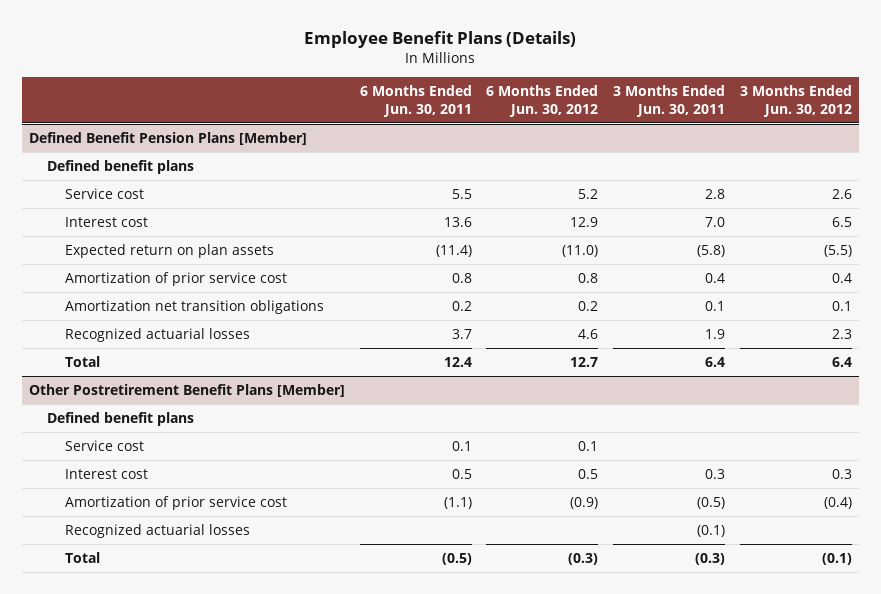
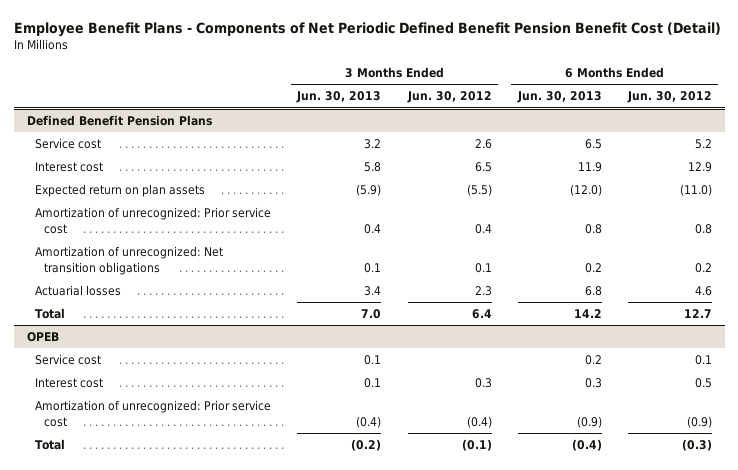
[304,30,577,48] Employee Benefit Plans (Details) -> [13,21,721,37] Employee Benefit Plans - Components of Net Periodic Defined Benefit Pension Benefit Cost (Detail)
[359,85,472,118] 6 Months Ended Jun. 30, 2011 -> none
[613,85,726,118] 3 Months Ended Jun. 30, 2011 -> none
none -> [296,91,382,104] Jun. 30, 2013
none -> [516,91,602,104] Jun. 30, 2013
[46,159,194,174] Defined benefit plans -> none
[28,131,307,145] Defined Benefit Pension Plans [Member] -> [26,115,212,127] Defined Benefit Pension Plans
[64,271,287,286] Amortization of prior service cost -> [35,207,272,234] Amortization of unrecognized: Prior service cost
[64,299,324,314] Amortization net transition obligations -> [35,246,224,275] Amortization of unrecognized: Net transition obligations
[64,327,250,342] Recognized actuarial losses -> [35,285,122,297] Actuarial losses
[28,383,345,397] Other Postretirement Benefit Plans [Member] -> none
[46,411,194,426] Defined benefit plans -> none
none -> [26,332,59,343] OPEB
[64,523,250,538] Recognized actuarial losses -> none
[64,495,287,510] Amortization of prior service cost -> [35,400,272,427] Amortization of unrecognized: Prior service cost

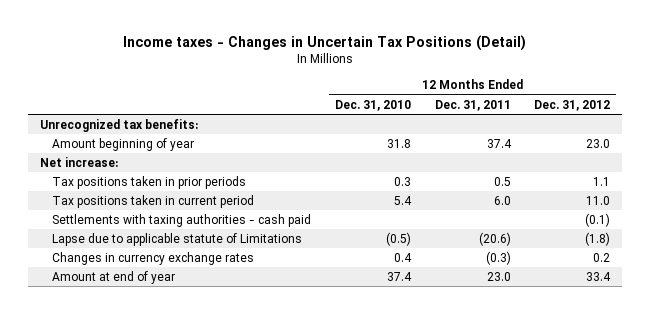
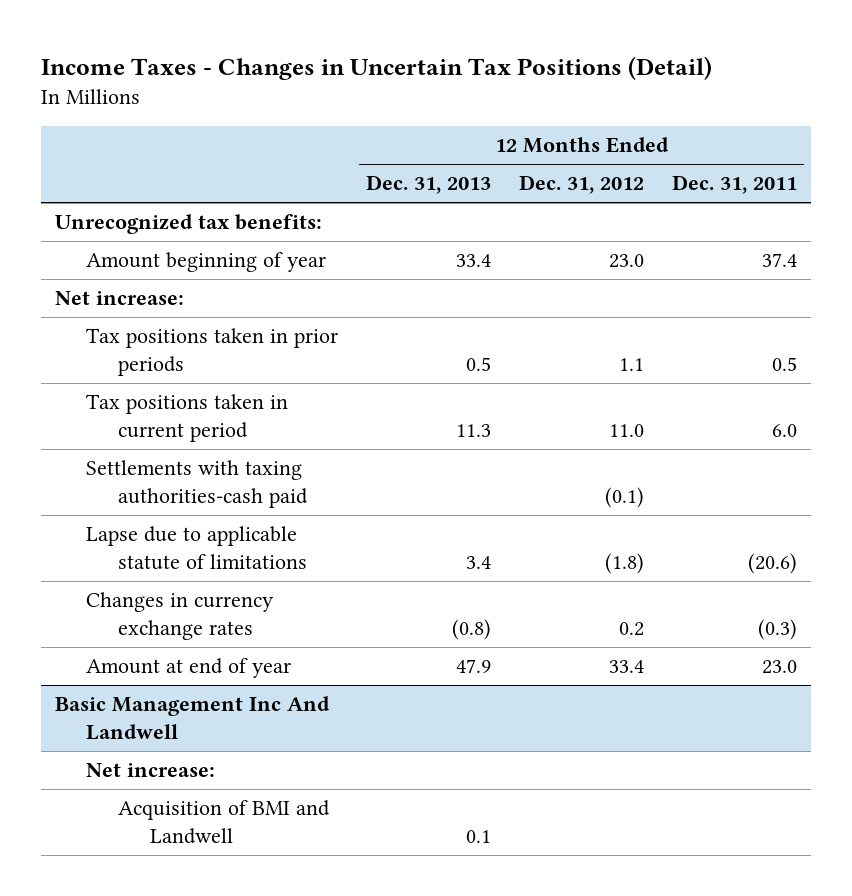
[123,34,527,51] Income taxes - Changes in Uncertain Tax Positions (Detail) -> [40,55,712,80] Income Taxes - Changes in Uncertain Tax Positions (Detail)
[334,99,411,111] Dec. 31, 2010 -> none
none -> [366,175,492,195] Dec. 31, 2013
[52,214,312,228] Settlements with taxing authorities - cash paid -> [86,460,309,509] Settlements with taxing authorities-cash paid
[52,233,303,247] Lapse due to applicable statute of Limitations -> [86,526,308,571] Lapse due to applicable statute of limitations
none -> [54,696,330,741] Basic Management Inc And Landwell
none -> [86,763,216,778] Net increase:
none -> [118,800,331,845] Acquisition of BMI and Landwell

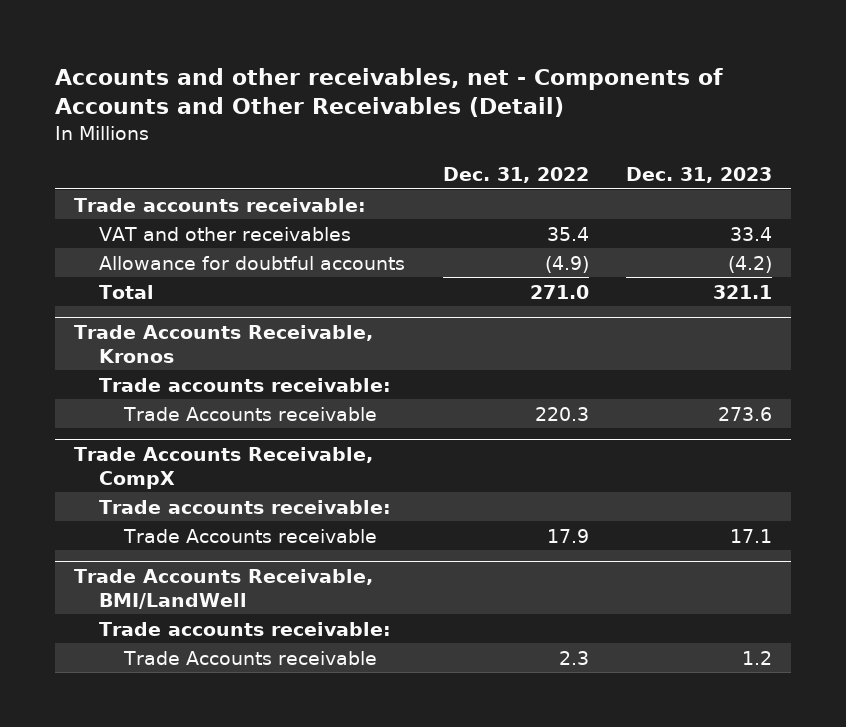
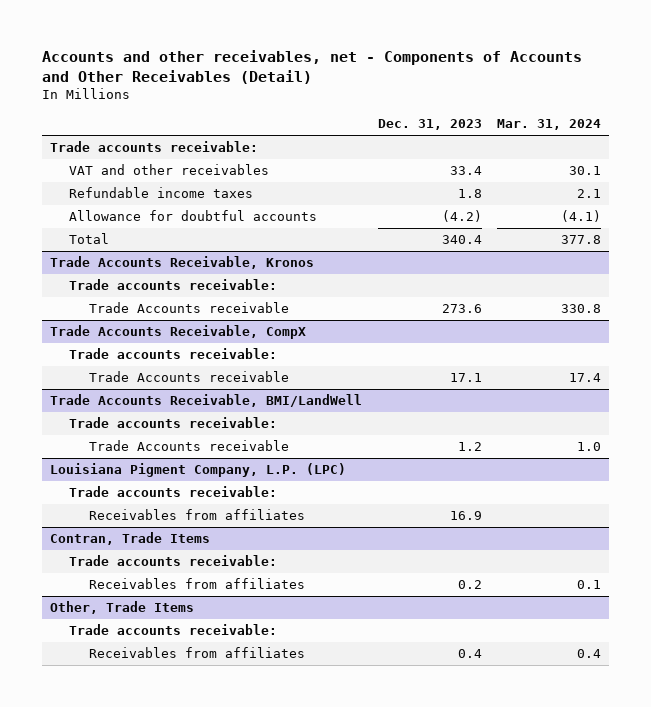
[442,166,589,183] Dec. 31, 2022 -> none
none -> [497,119,602,131] Mar. 31, 2024
none -> [69,187,254,199] Refundable income taxes
[713,284,773,299] 321.1 -> [441,235,482,245] 340.4
none -> [49,463,346,478] Louisiana Pigment Company, L.P. (LPC)
none -> [69,486,278,498] Trade accounts receivable:
none -> [88,509,305,521] Receivables from affiliates
none -> [49,532,210,546] Contran, Trade Items
none -> [69,555,278,567] Trade accounts receivable:
none -> [88,578,305,590] Receivables from affiliates
none -> [49,601,194,615] Other, Trade Items
none -> [69,624,278,636] Trade accounts receivable:
none -> [88,647,305,659] Receivables from affiliates

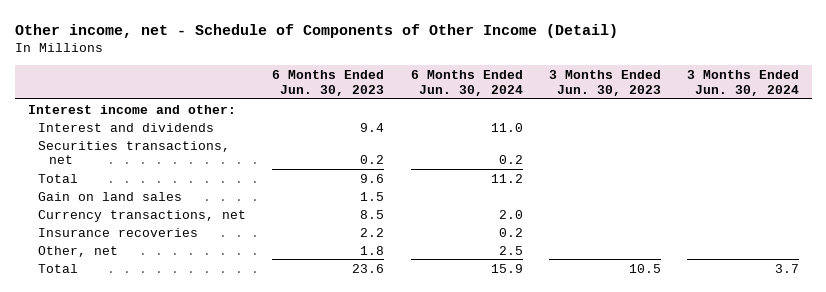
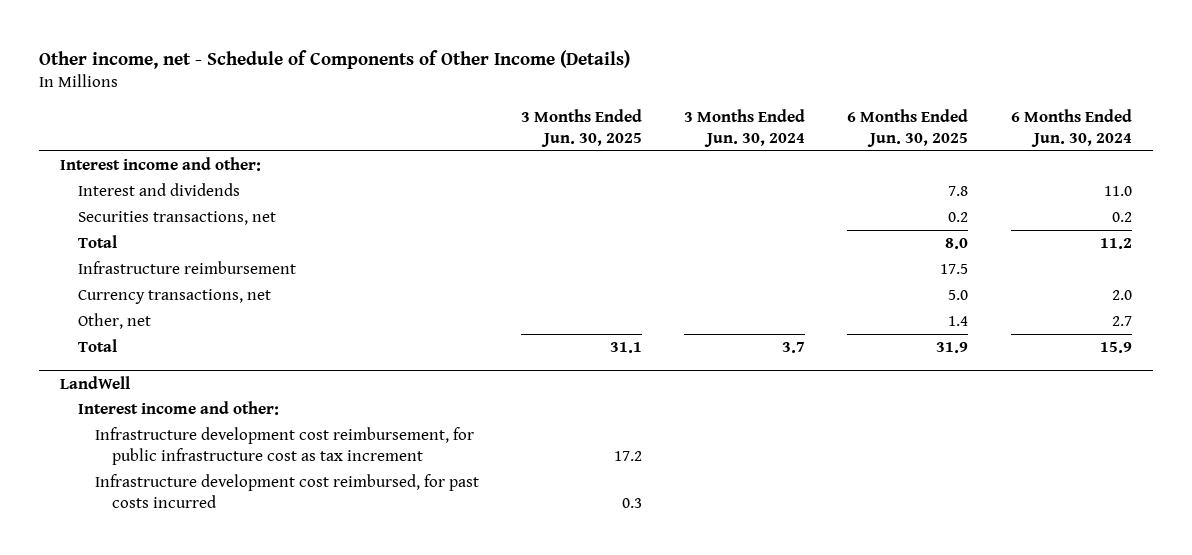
[14,23,618,38] Other income, net - Schedule of Components of Other Income (Detail) -> [39,49,631,69] Other income, net - Schedule of Components of Other Income (Details)
[272,69,385,96] 6 Months Ended Jun. 30, 2023 -> none
[548,69,661,96] 3 Months Ended Jun. 30, 2023 -> none
none -> [520,108,642,148] 3 Months Ended Jun. 30, 2025
none -> [847,108,969,148] 6 Months Ended Jun. 30, 2025
[38,191,183,201] Gain on land sales -> none
none -> [77,260,296,274] Infrastructure reimbursement
[38,227,199,237] Insurance recoveries -> none
[498,245,523,255] 2.5 -> [1111,315,1132,326] 2.7
none -> [60,375,131,389] LandWell
none -> [77,400,279,415] Interest income and other:
none -> [94,426,474,466] Infrastructure development cost reimbursement, for public infrastructure cost as tax increment
none -> [94,473,479,509] Infrastructure development cost reimbursed, for past costs incurred

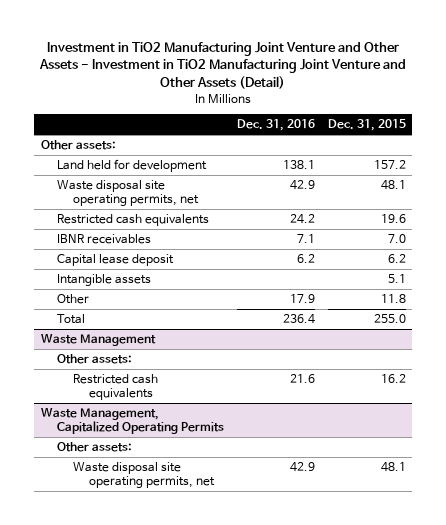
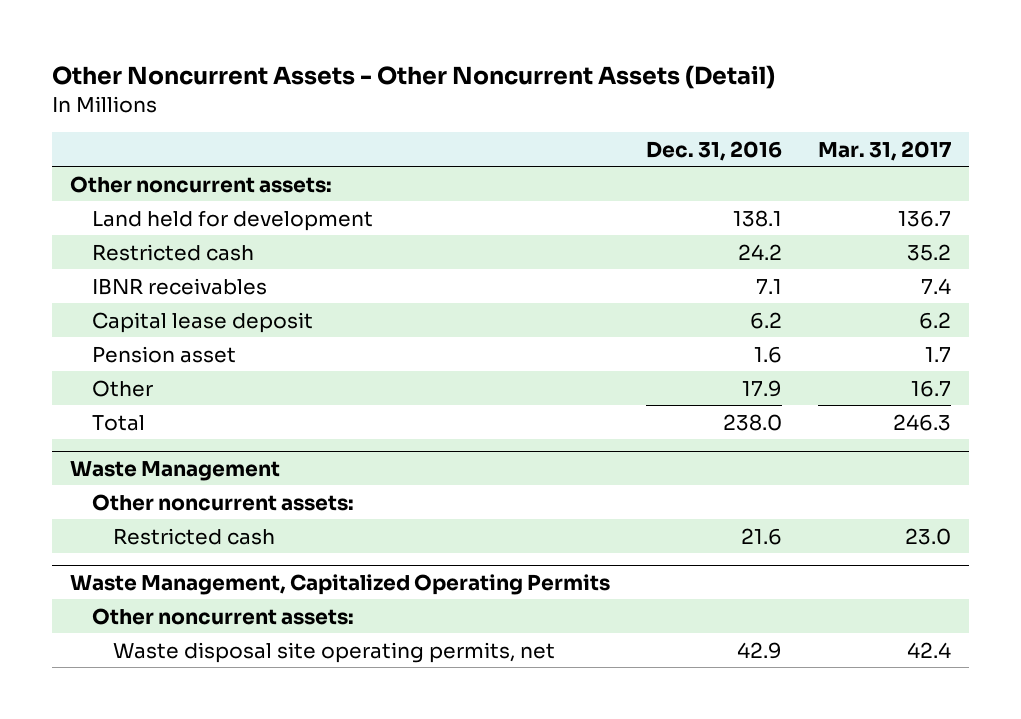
[39,41,407,90] Investment in TiO2 Manufacturing Joint Venture and Other Assets - Investment in TiO2 Manufacturing Joint Venture and Other Assets (Detail) -> [52,65,776,90] Other Noncurrent Assets - Other Noncurrent Assets (Detail)
[327,119,406,132] Dec. 31, 2015 -> none
none -> [817,140,951,161] Mar. 31, 2017
[40,140,116,151] Other assets: -> [70,175,333,193] Other noncurrent assets:
[56,180,199,206] Waste disposal site operating permits, net -> none
[56,214,209,227] Restricted cash equivalents -> [91,243,254,261] Restricted cash
[56,274,151,287] Intangible assets -> none
none -> [91,345,236,363] Pension asset
[282,314,315,325] 236.4 -> [723,413,783,431] 238.0
[56,354,132,365] Other assets: -> [91,493,354,511] Other noncurrent assets:
[72,374,158,400] Restricted cash equivalents -> [113,527,276,545] Restricted cash
[56,442,132,453] Other assets: -> [91,607,354,625] Other noncurrent assets:

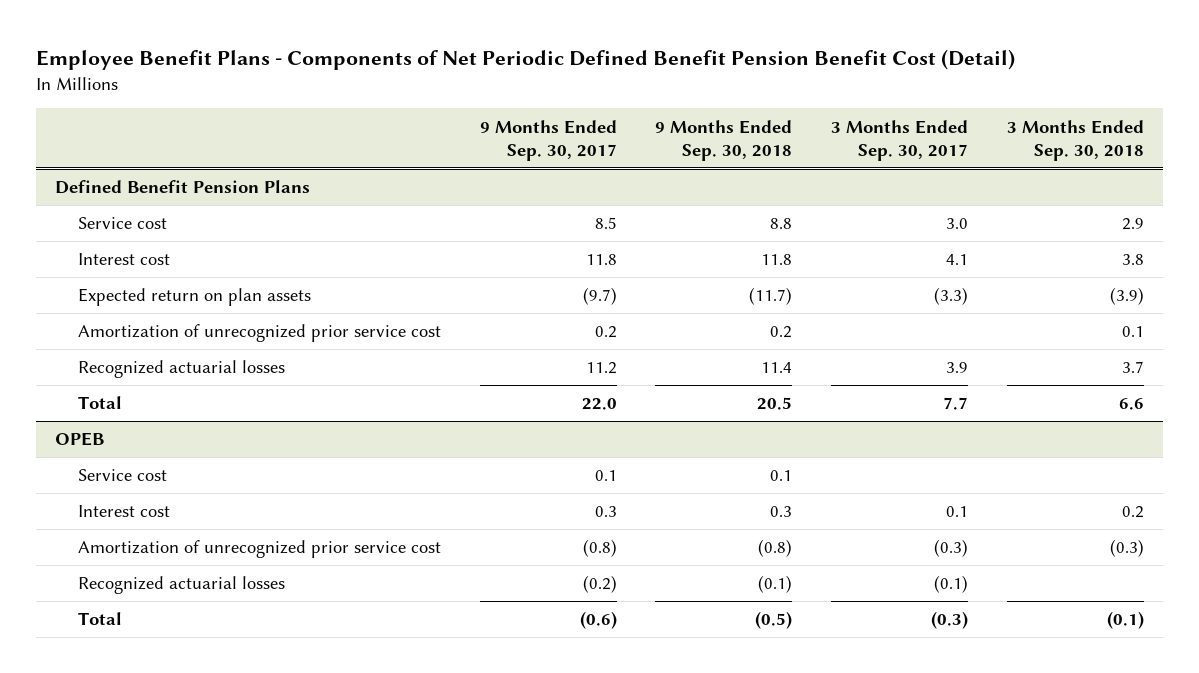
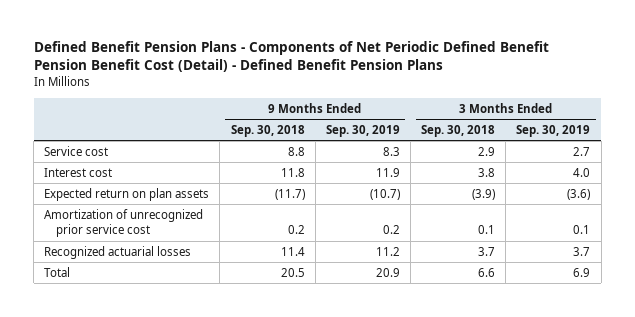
[35,48,1015,70] Employee Benefit Plans - Components of Net Periodic Defined Benefit Pension Benefit Cost (Detail) -> [33,40,549,73] Defined Benefit Pension Plans - Components of Net Periodic Defined Benefit Pension Benefit Cost (Detail) - Defined Benefit Pension Plans
[479,119,617,161] 9 Months Ended Sep. 30, 2017 -> none
[831,119,969,161] 3 Months Ended Sep. 30, 2017 -> none
none -> [325,125,400,138] Sep. 30, 2019
none -> [516,125,591,138] Sep. 30, 2019
[55,180,311,195] Defined Benefit Pension Plans -> none
[55,432,105,447] OPEB -> none
[77,469,167,482] Service cost -> none
[77,505,170,518] Interest cost -> none
[77,540,441,559] Amortization of unrecognized prior service cost -> none
[77,576,285,595] Recognized actuarial losses -> none
[77,612,122,626] Total -> none

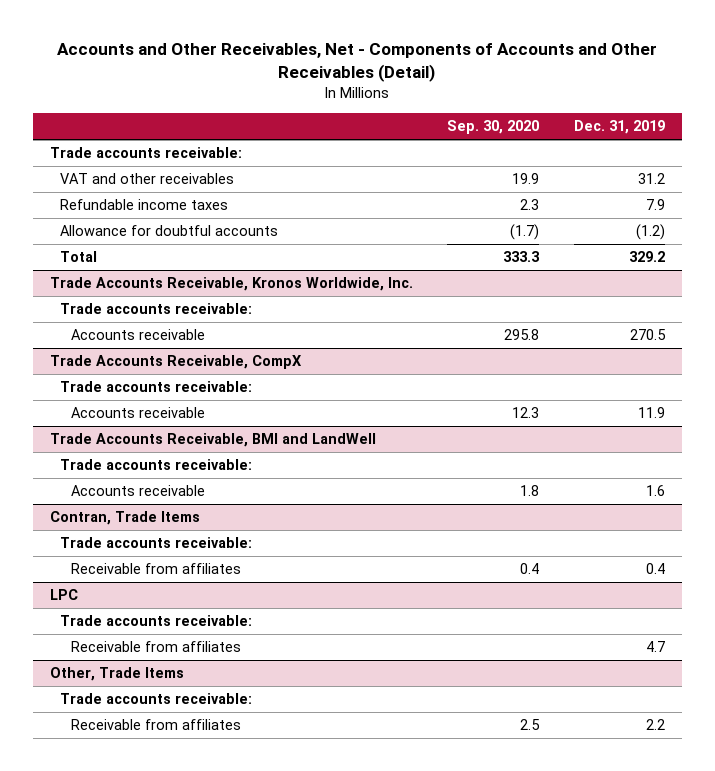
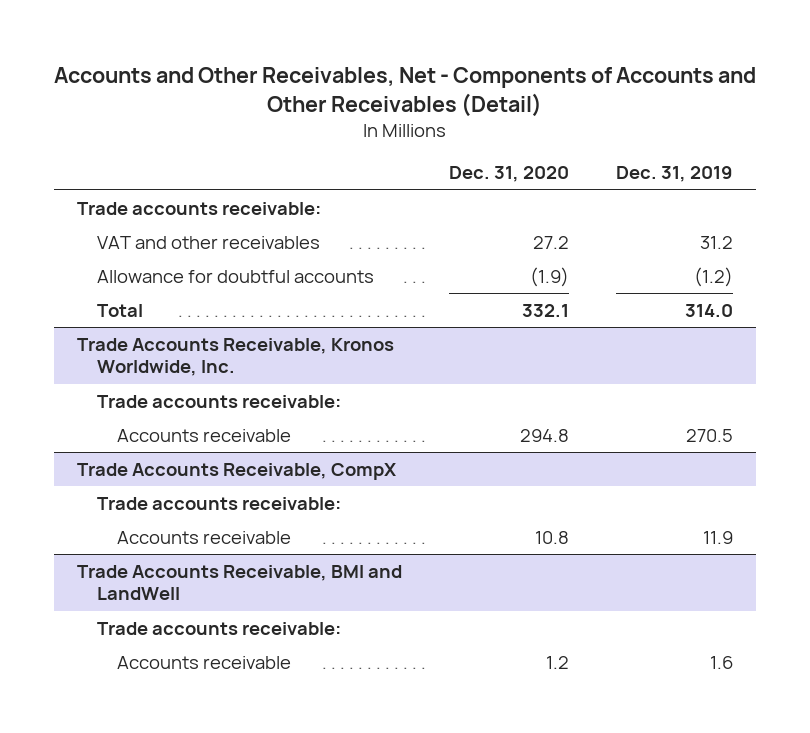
[447,120,540,135] Sep. 30, 2020 -> none
none -> [449,166,570,183] Dec. 31, 2020
[60,199,229,211] Refundable income taxes -> none
[628,251,665,263] 329.2 -> [684,303,733,317] 314.0
[49,511,200,526] Contran, Trade Items -> none
[60,537,253,549] Trade accounts receivable: -> none
[70,563,241,575] Receivable from affiliates -> none
[49,589,78,601] LPC -> none
[60,615,253,627] Trade accounts receivable: -> none
[70,641,241,653] Receivable from affiliates -> none
[49,667,184,682] Other, Trade Items -> none
[60,693,253,705] Trade accounts receivable: -> none
[70,719,241,731] Receivable from affiliates -> none

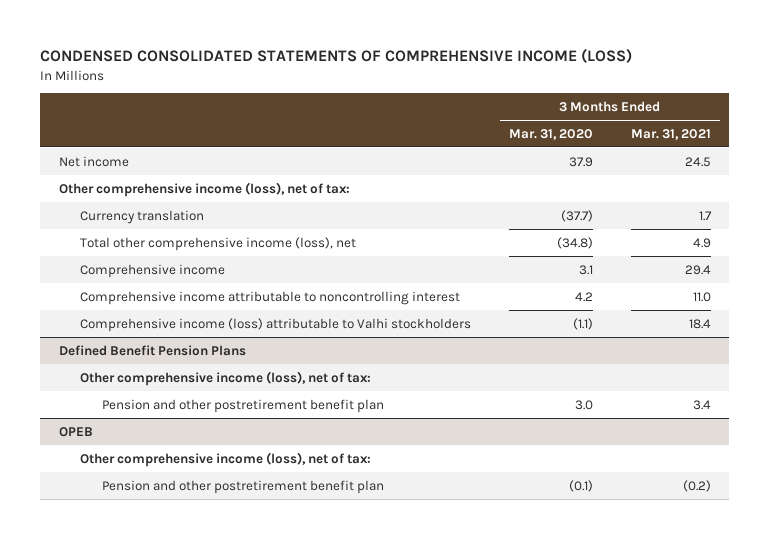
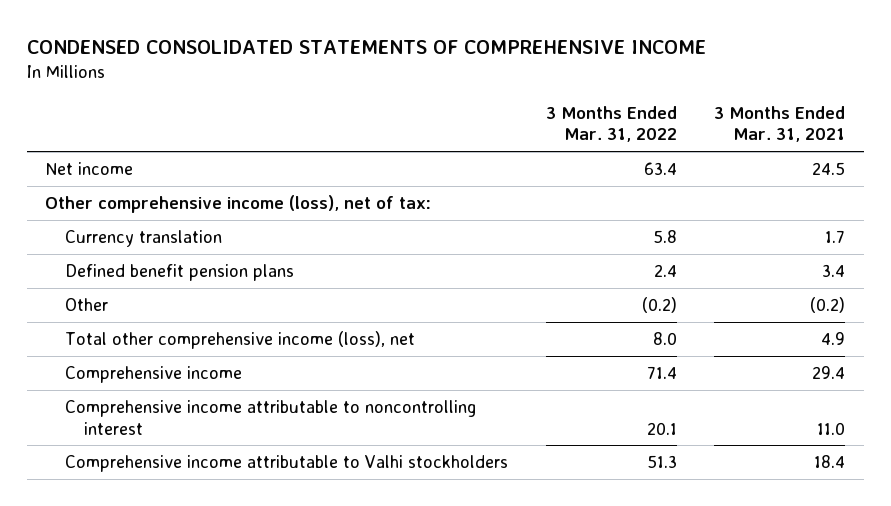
[39,48,632,64] CONDENSED CONSOLIDATED STATEMENTS OF COMPREHENSIVE INCOME (LOSS) -> [26,40,706,55] CONDENSED CONSOLIDATED STATEMENTS OF COMPREHENSIVE INCOME
[508,128,593,140] Mar. 31, 2020 -> none
none -> [545,105,677,143] 3 Months Ended Mar. 31, 2022
none -> [64,263,294,281] Defined benefit pension plans
none -> [64,297,108,311] Other
[58,344,246,356] Defined Benefit Pension Plans -> none
[80,370,372,386] Other comprehensive income (loss), net of tax: -> none
[101,398,384,413] Pension and other postretirement benefit plan -> none
[58,426,93,437] OPEB -> none
[80,451,372,467] Other comprehensive income (loss), net of tax: -> none
[101,479,384,494] Pension and other postretirement benefit plan -> none
[80,317,472,332] Comprehensive income (loss) attributable to Valhi stockholders -> [64,454,508,472] Comprehensive income attributable to Valhi stockholders

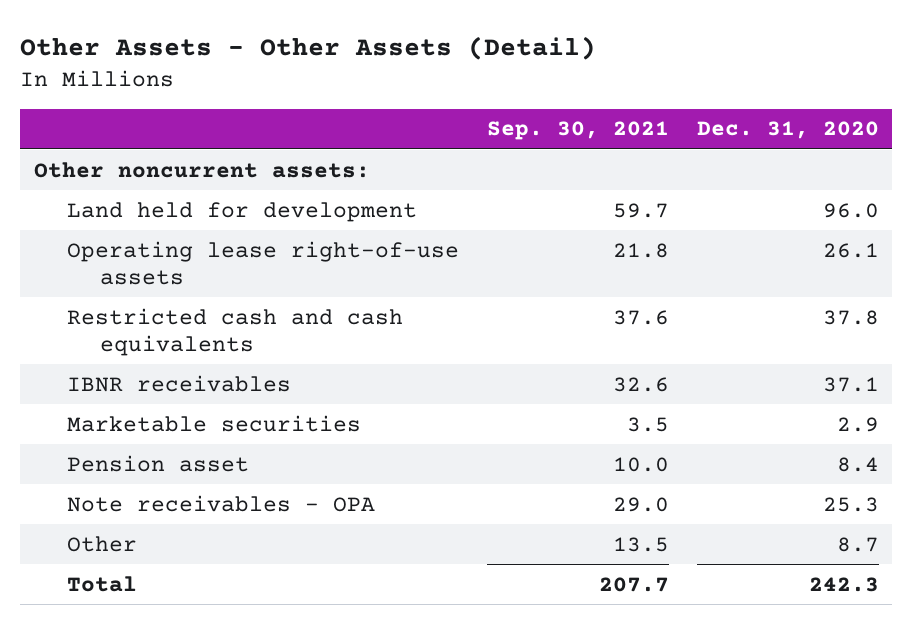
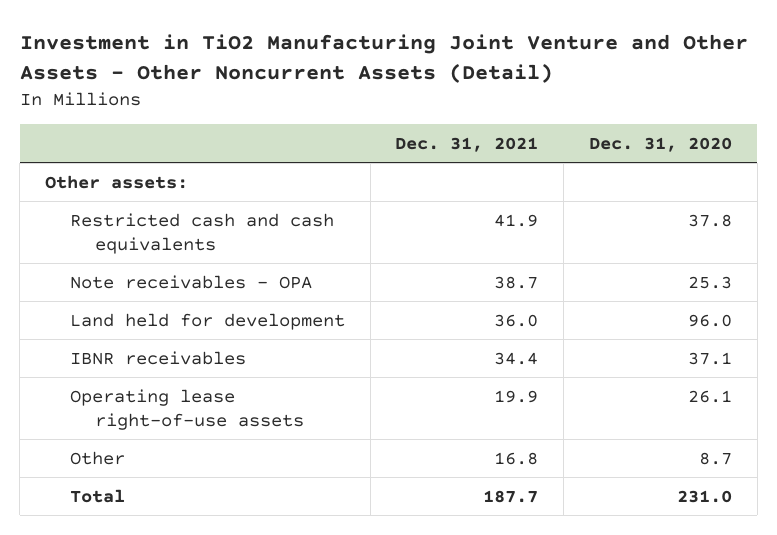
[19,36,596,61] Other Assets - Other Assets (Detail) -> [19,34,748,84] Investment in TiO2 Manufacturing Joint Venture and Other Assets - Other Noncurrent Assets (Detail)
[486,121,669,141] Sep. 30, 2021 -> none
none -> [395,136,539,152] Dec. 31, 2021
[33,161,370,178] Other noncurrent assets: -> [44,174,188,189] Other assets:
[66,414,361,432] Marketable securities -> none
[66,454,249,472] Pension asset -> none
[66,201,417,222] Land held for development -> [69,312,345,330] Land held for development
[66,374,291,392] IBNR receivables -> [69,350,246,365] IBNR receivables
[66,240,459,285] Operating lease right-of-use assets -> [69,388,305,430] Operating lease right-of-use assets
[808,576,879,592] 242.3 -> [677,489,733,503] 231.0

